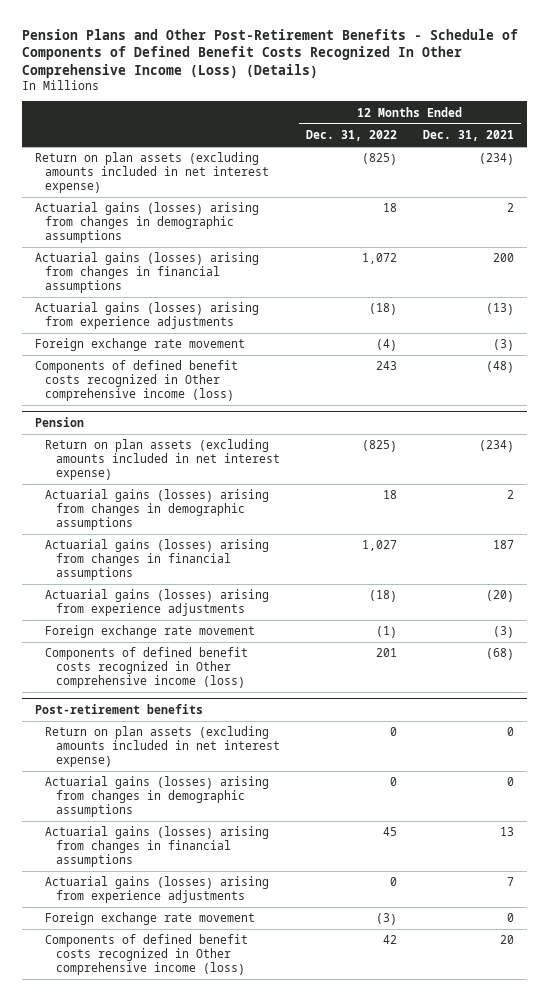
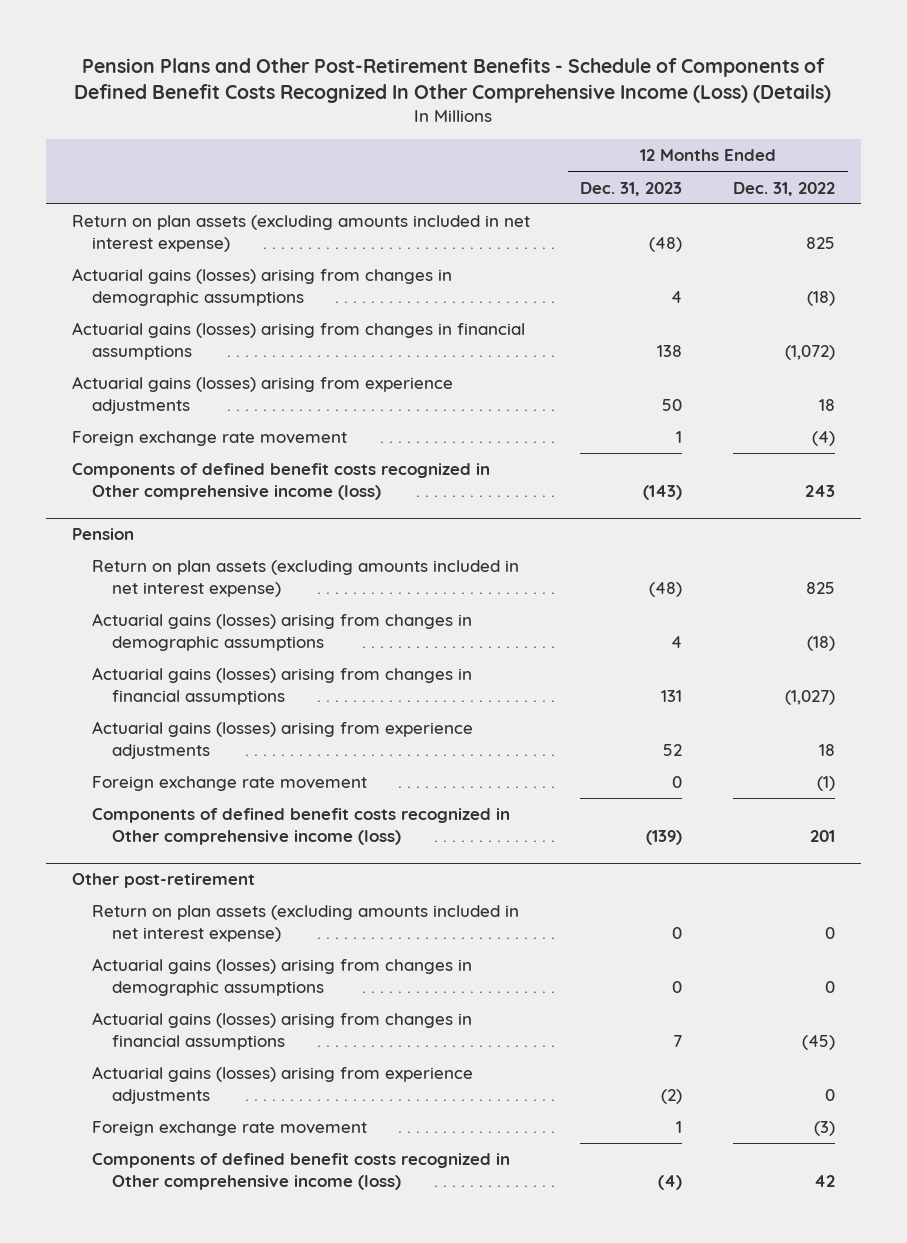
[423,130,515,142] Dec. 31, 2021 -> none
none -> [580,181,683,196] Dec. 31, 2023
[361,153,397,166] (825) -> [806,237,836,250] 825
[382,203,397,213] 18 -> [807,291,836,307] (18)
[361,253,397,265] 1,072 -> [785,345,836,361] (1,072)
[368,303,397,316] (18) -> [819,399,836,412] 18
[361,440,397,453] (825) -> [806,582,836,595] 825
[382,490,397,500] 18 -> [807,636,836,652] (18)
[361,540,397,552] 1,027 -> [785,690,836,706] (1,027)
[368,590,397,603] (18) -> [819,744,836,757] 18
[35,704,204,715] Post-retirement benefits -> [71,873,255,889] Other post-retirement
[382,827,397,837] 45 -> [802,1035,836,1051] (45)

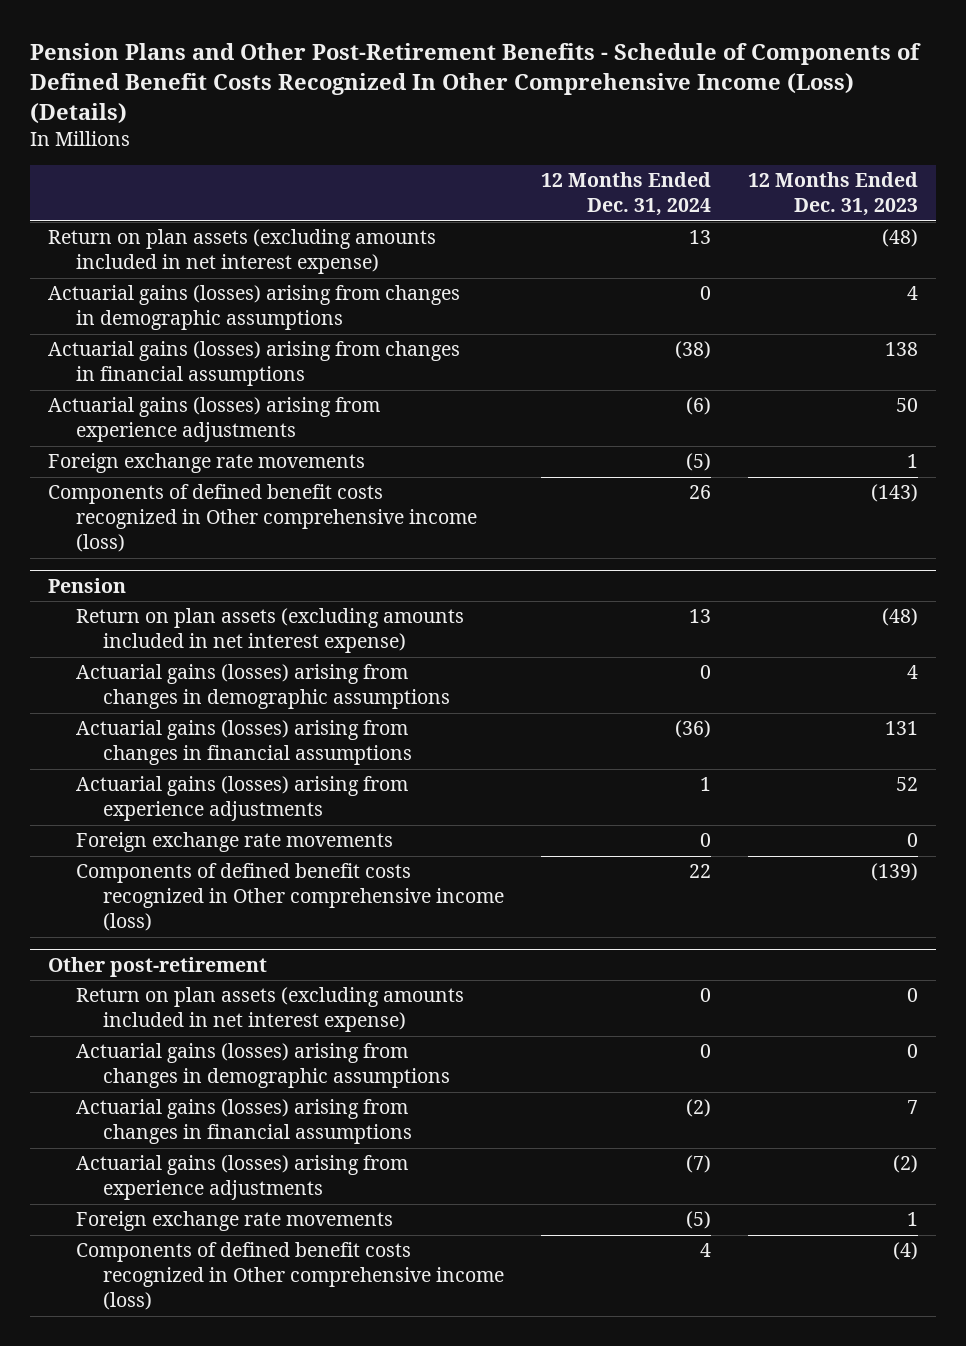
[733,181,836,196] Dec. 31, 2022 -> none
none -> [540,172,711,217] 12 Months Ended Dec. 31, 2024
[71,431,347,447] Foreign exchange rate movement -> [48,453,366,474] Foreign exchange rate movements
[91,776,367,792] Foreign exchange rate movement -> [75,832,393,853] Foreign exchange rate movements
[91,1121,367,1137] Foreign exchange rate movement -> [75,1211,393,1232] Foreign exchange rate movements

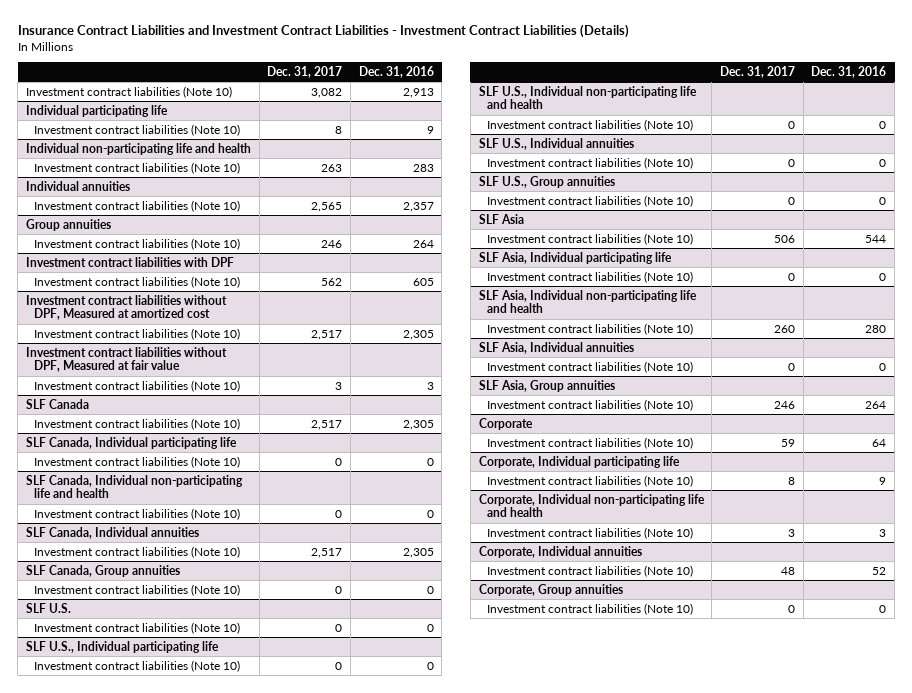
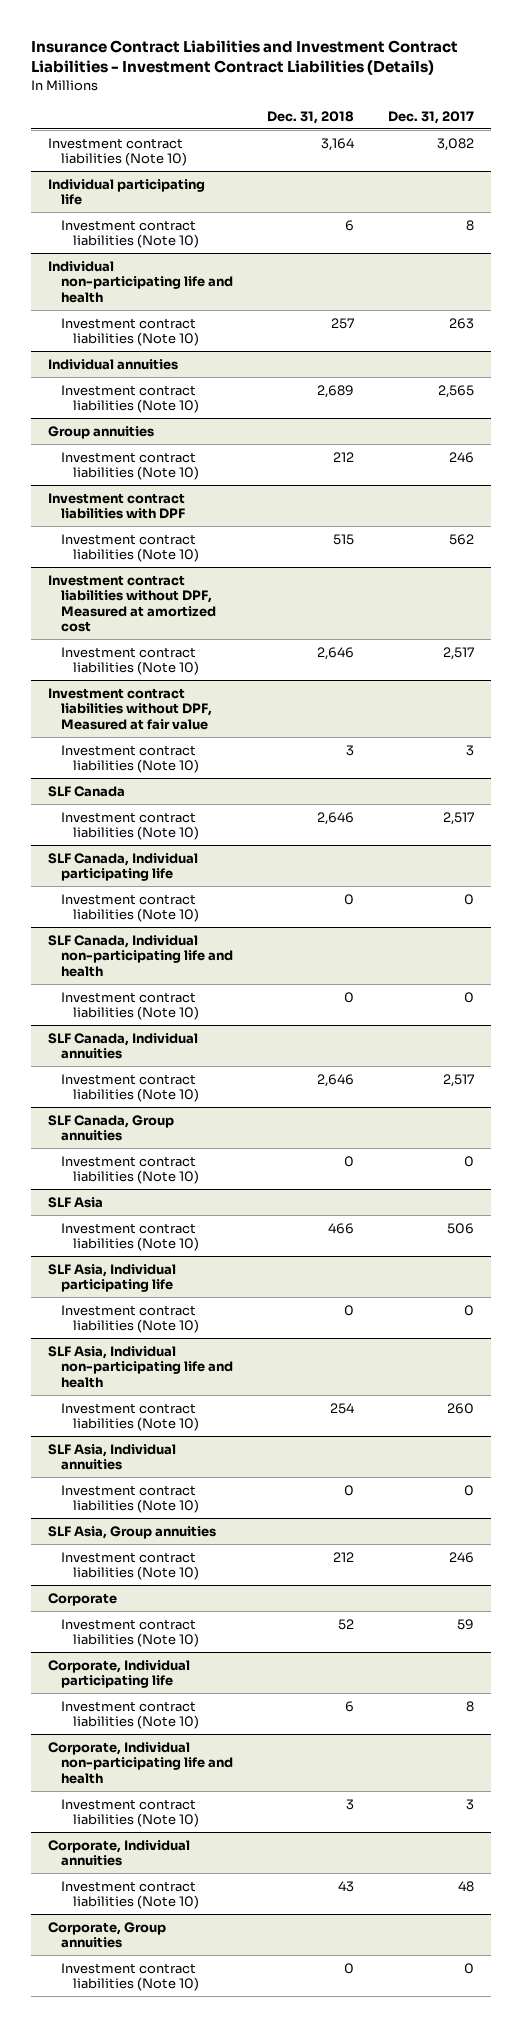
[358,65,434,78] Dec. 31, 2016 -> none
none -> [266,110,354,124] Dec. 31, 2018
[25,602,71,613] SLF U.S. -> none
[34,621,241,634] Investment contract liabilities (Note 10) -> none
[25,640,219,653] SLF U.S., Individual participating life -> none
[34,659,241,672] Investment contract liabilities (Note 10) -> none
[478,85,697,110] SLF U.S., Individual non-participating life and health -> none
[486,118,693,131] Investment contract liabilities (Note 10) -> none
[478,137,634,150] SLF U.S., Individual annuities -> none
[486,156,693,169] Investment contract liabilities (Note 10) -> none
[478,175,615,188] SLF U.S., Group annuities -> none
[486,194,693,207] Investment contract liabilities (Note 10) -> none

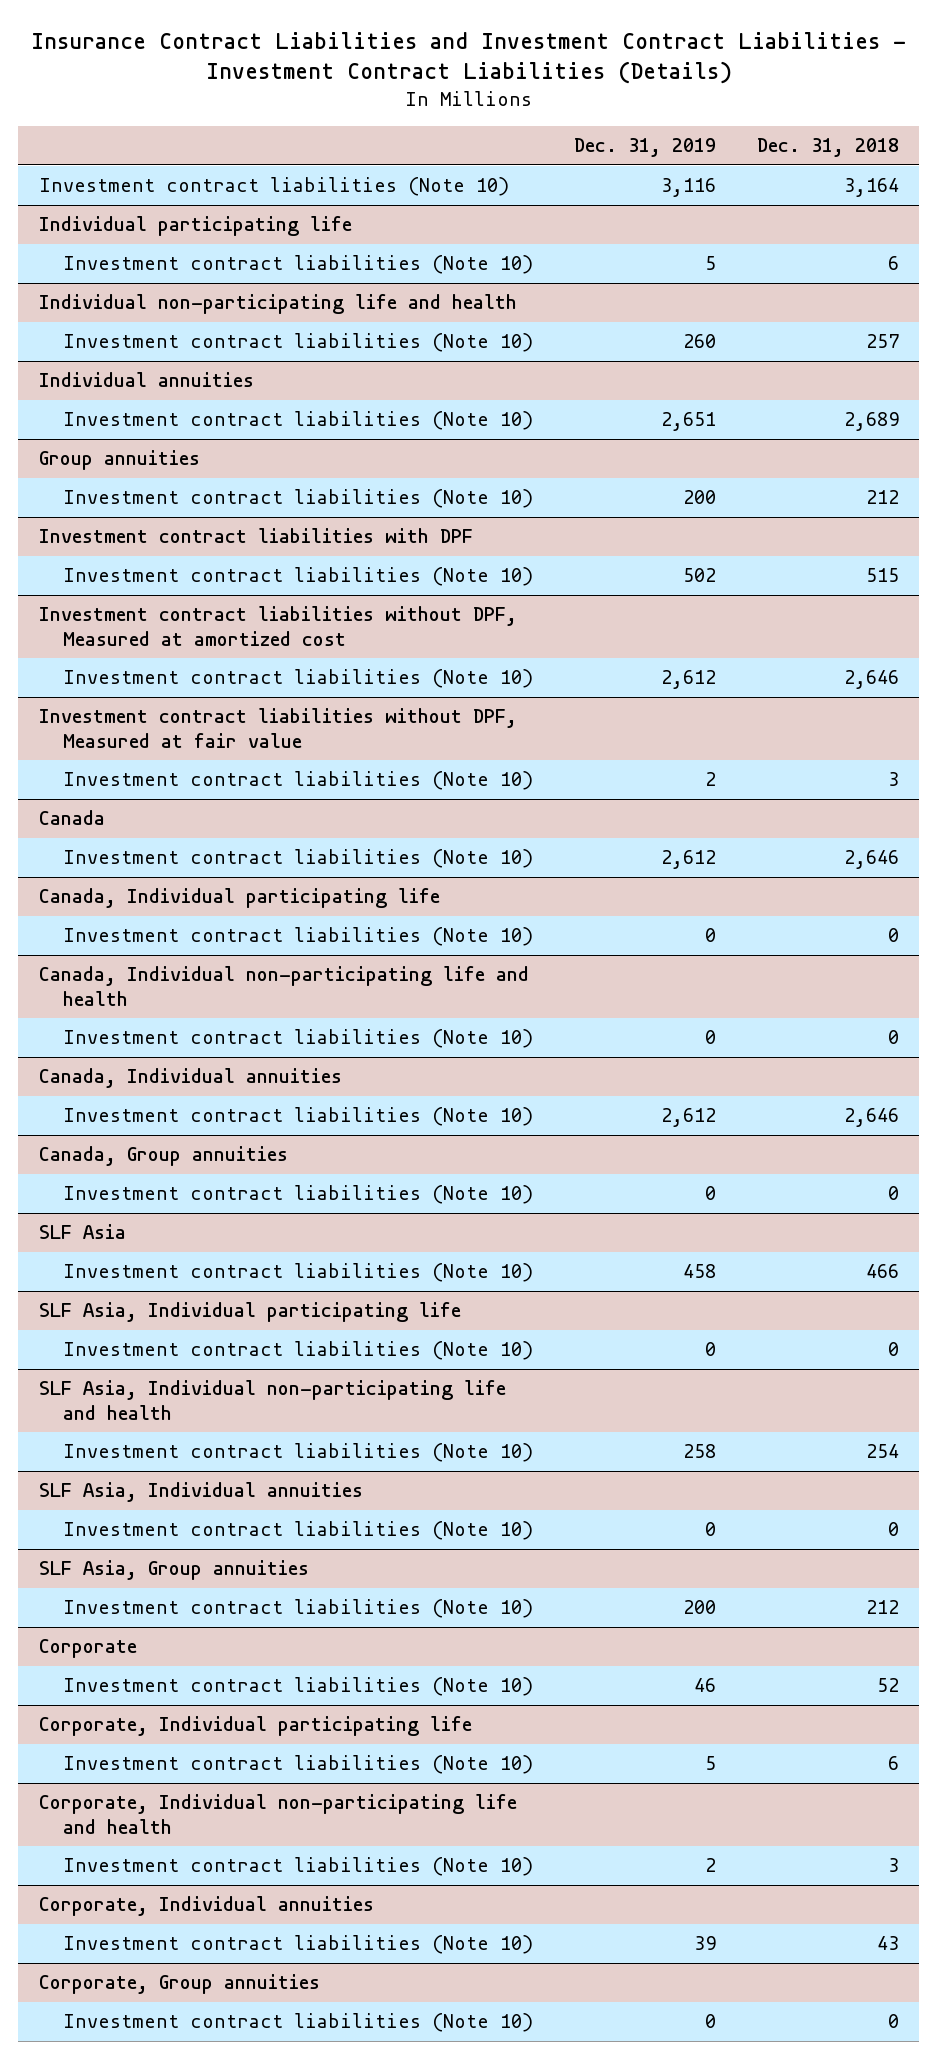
[388,110,475,124] Dec. 31, 2017 -> none
none -> [573,138,716,158] Dec. 31, 2019
[48,785,126,797] SLF Canada -> [38,810,105,826] Canada
[48,852,199,882] SLF Canada, Individual participating life -> [38,888,440,909] Canada, Individual participating life
[48,934,233,977] SLF Canada, Individual non-participating life and health -> [38,966,529,1006] Canada, Individual non-participating life and health
[48,1032,199,1060] SLF Canada, Individual annuities -> [38,1068,342,1089] Canada, Individual annuities
[48,1114,175,1142] SLF Canada, Group annuities -> [38,1146,288,1167] Canada, Group annuities

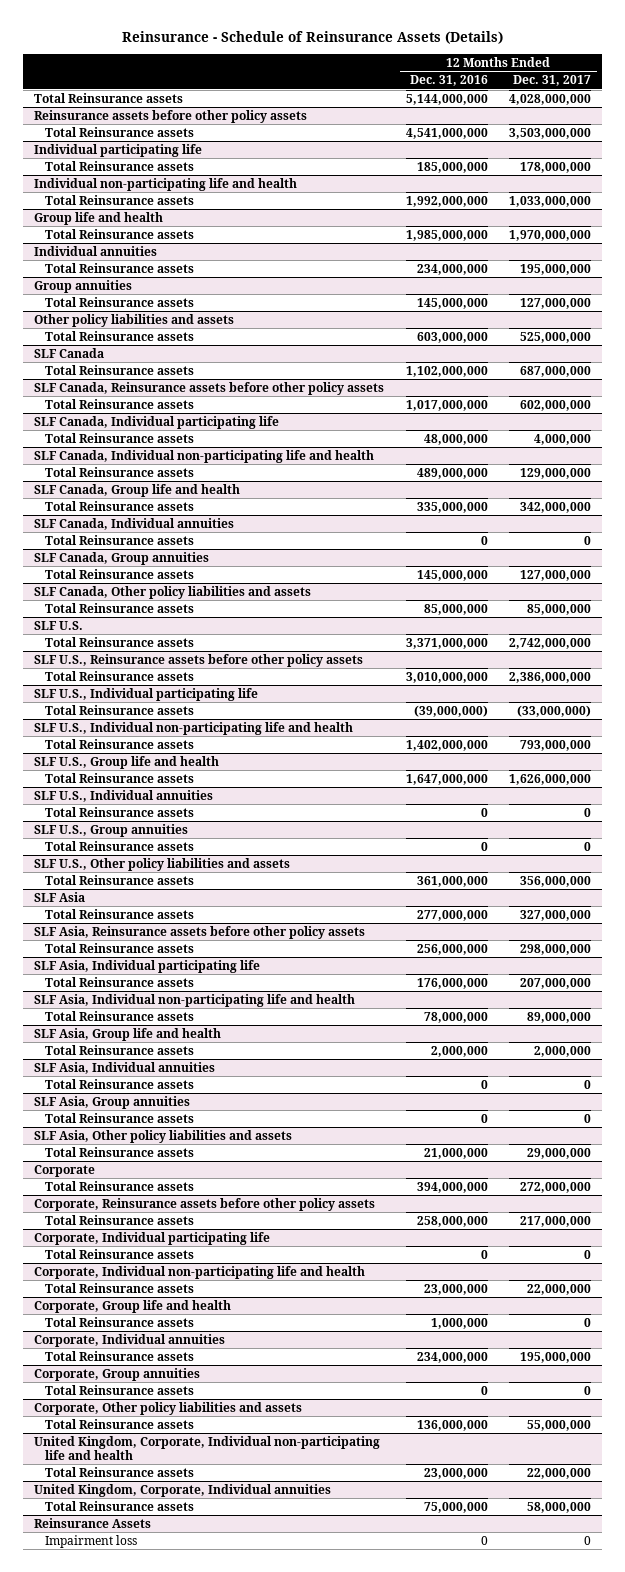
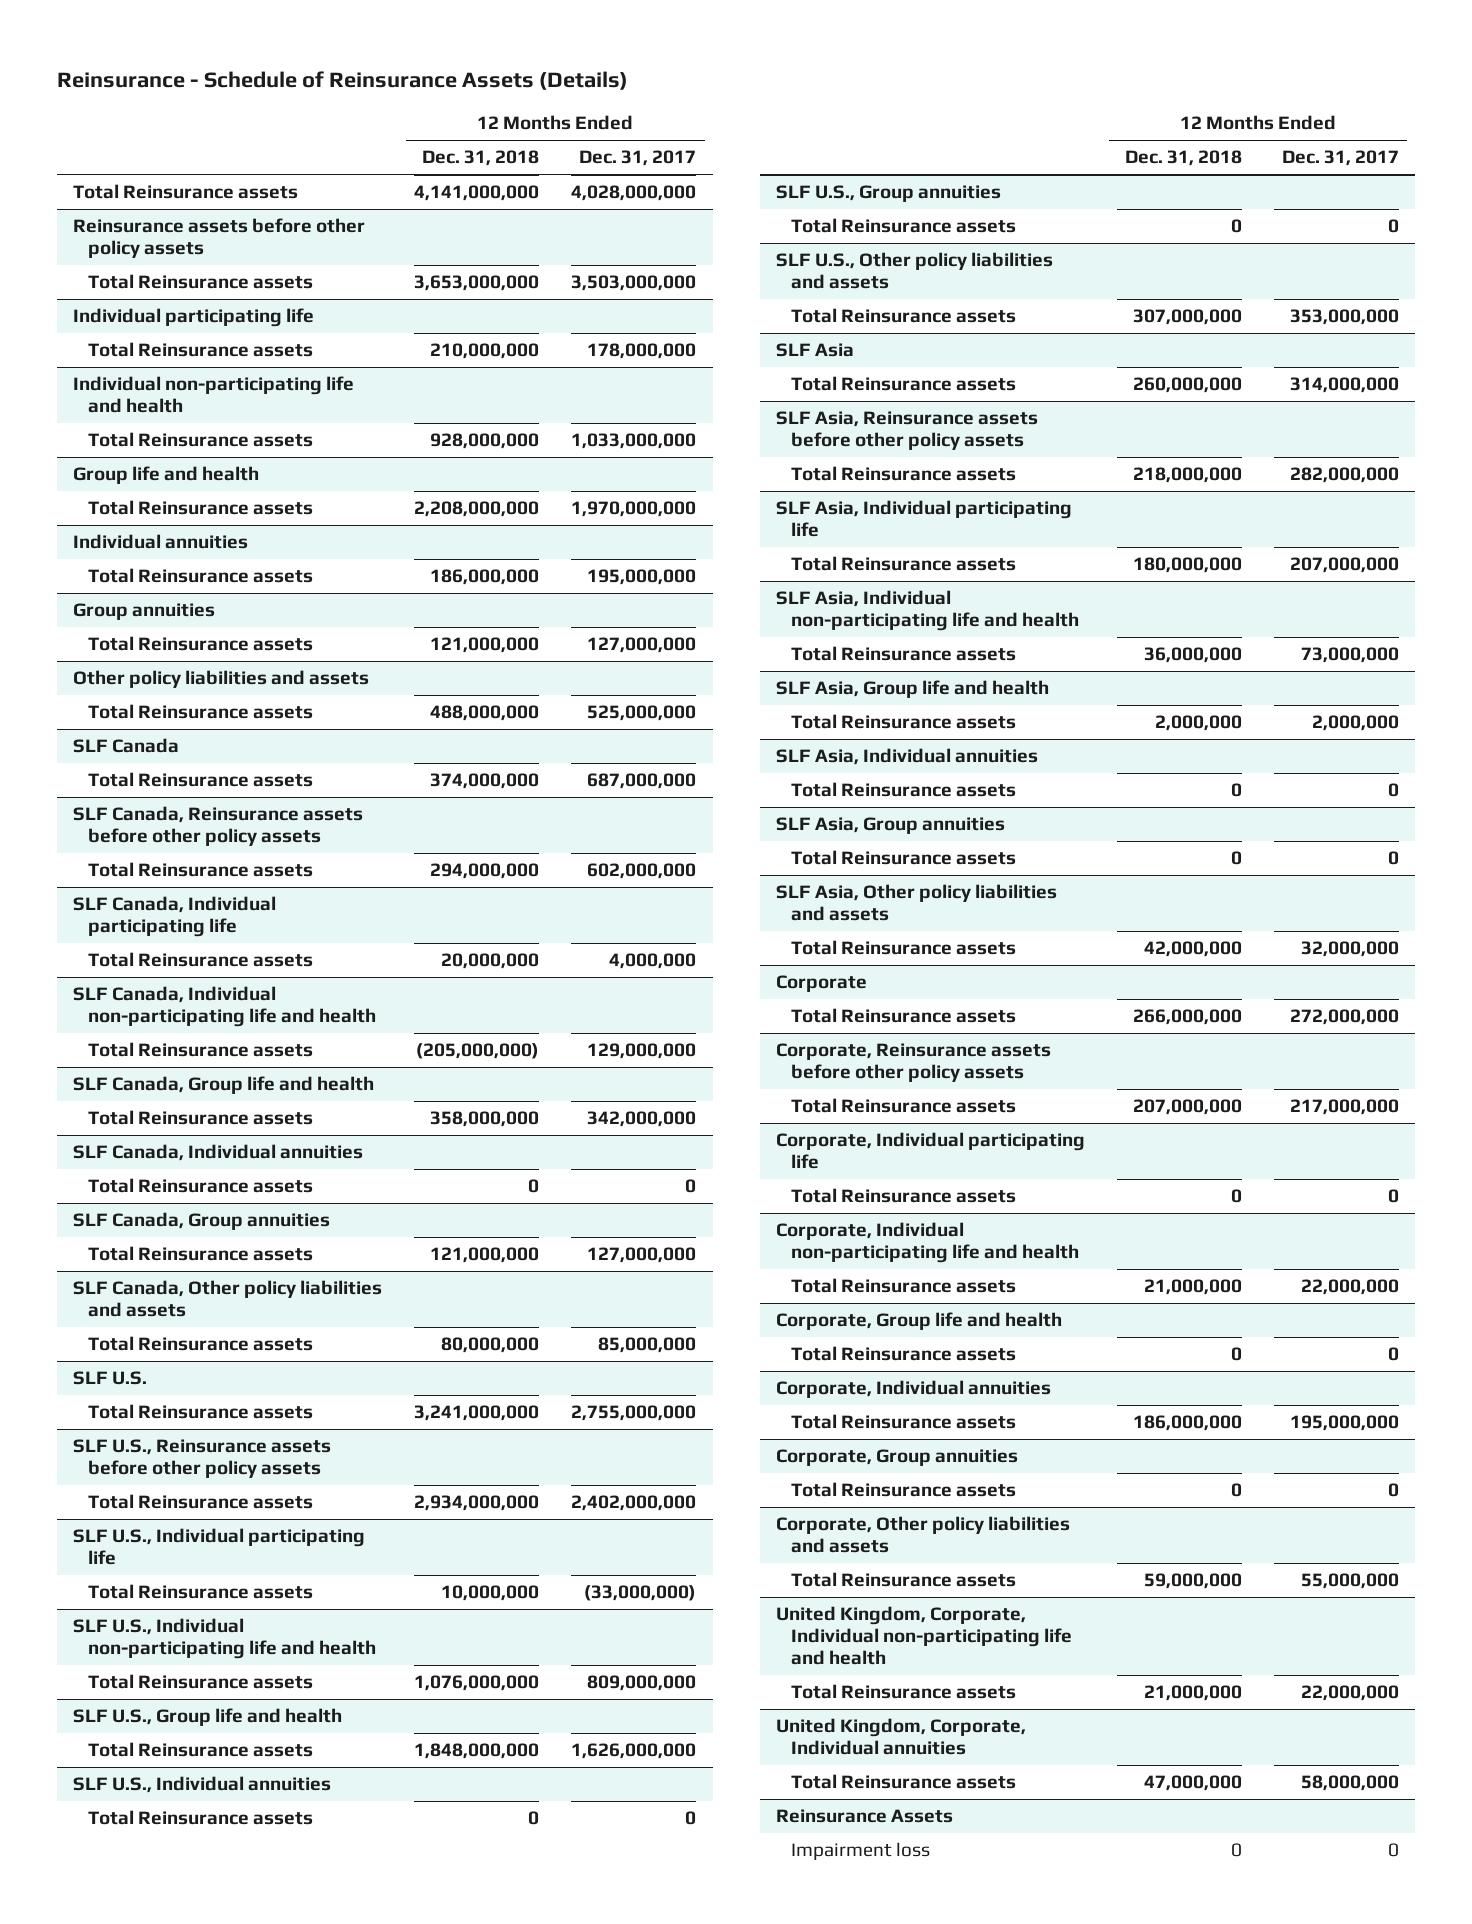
[409,75,488,87] Dec. 31, 2016 -> none
none -> [422,150,540,167] Dec. 31, 2018
[509,637,592,649] 2,742,000,000 -> [571,1405,697,1422] 2,755,000,000
[509,671,592,683] 2,386,000,000 -> [571,1495,697,1512] 2,402,000,000
[520,739,592,751] 793,000,000 -> [587,1675,697,1692] 809,000,000
[520,875,592,887] 356,000,000 -> [1289,309,1399,326] 353,000,000
[520,909,592,921] 327,000,000 -> [1289,377,1399,394] 314,000,000
[520,943,592,955] 298,000,000 -> [1289,467,1399,484] 282,000,000
[527,1011,592,1023] 89,000,000 -> [1300,647,1399,664] 73,000,000
[527,1147,592,1159] 29,000,000 -> [1300,941,1399,958] 32,000,000

